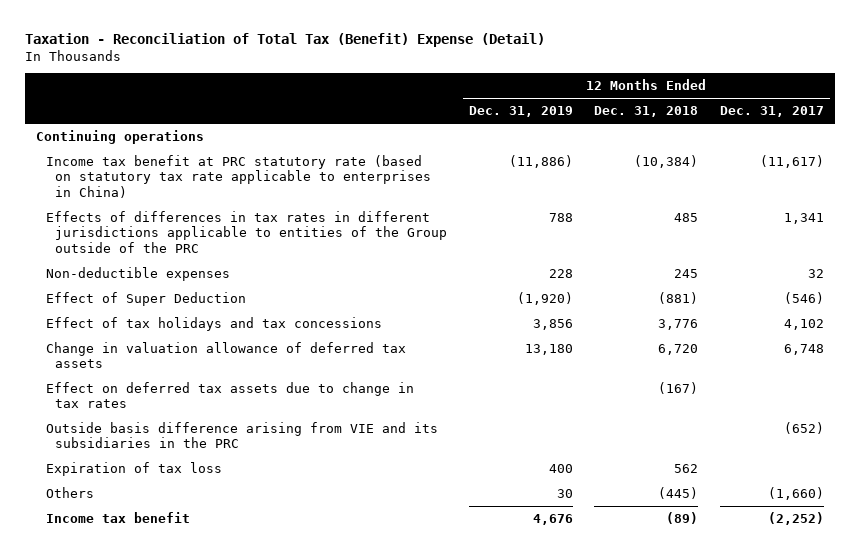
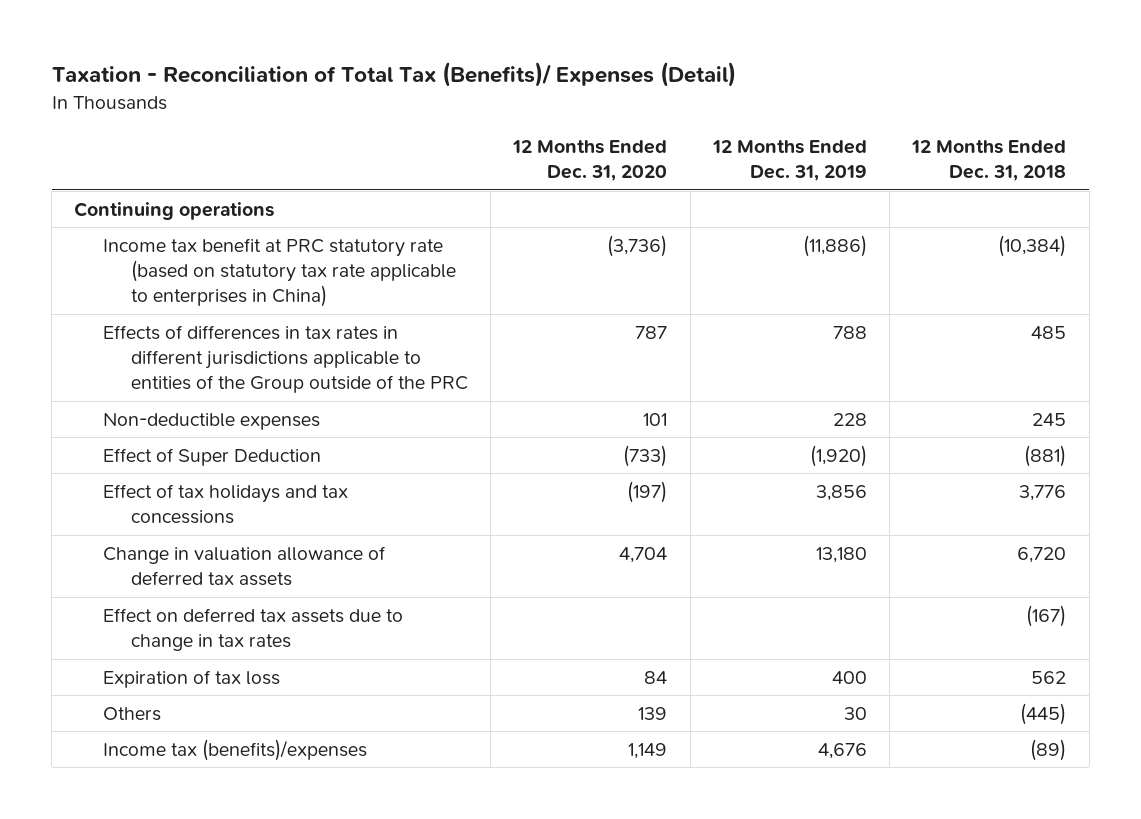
[25,33,546,48] Taxation - Reconciliation of Total Tax (Benefit) Expense (Detail) -> [51,62,736,88] Taxation - Reconciliation of Total Tax (Benefits)/ Expenses (Detail)
[720,106,825,118] Dec. 31, 2017 -> none
none -> [512,140,668,182] 12 Months Ended Dec. 31, 2020
[45,421,438,449] Outside basis difference arising from VIE and its subsidiaries in the PRC -> none
[45,511,190,523] Income tax benefit -> [102,738,367,761] Income tax (benefits)/expenses

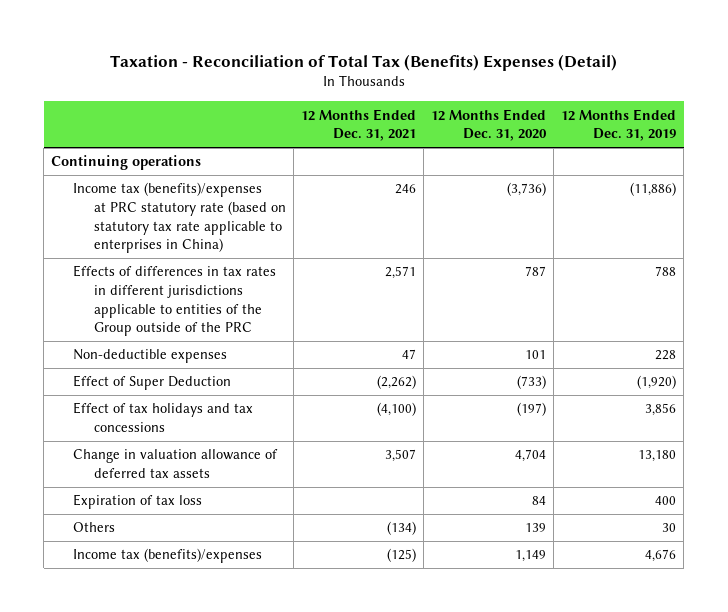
[51,62,736,88] Taxation - Reconciliation of Total Tax (Benefits)/ Expenses (Detail) -> [109,53,617,71] Taxation - Reconciliation of Total Tax (Benefits) Expenses (Detail)
[911,140,1067,182] 12 Months Ended Dec. 31, 2018 -> none
none -> [301,108,417,142] 12 Months Ended Dec. 31, 2021
[102,237,456,308] Income tax benefit at PRC statutory rate (based on statutory tax rate applicable to enterprises in China) -> [72,182,287,254] Income tax (benefits)/expenses at PRC statutory rate (based on statutory tax rate applicable to enterprises in China)
[102,607,403,651] Effect on deferred tax assets due to change in tax rates -> none

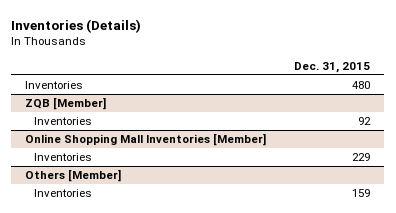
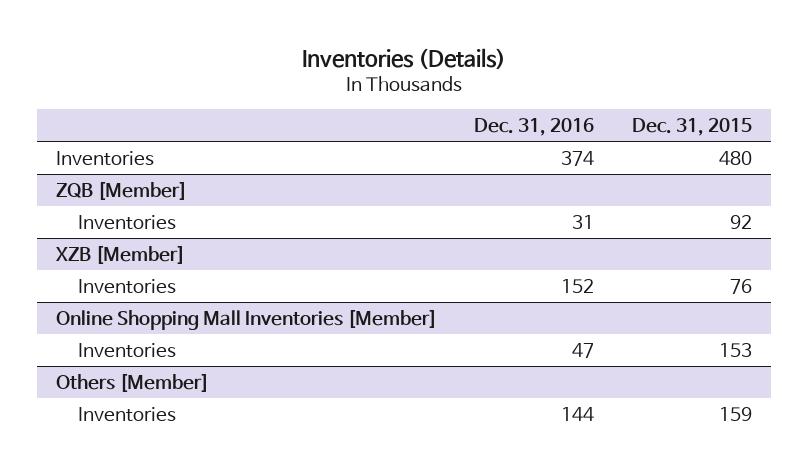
none -> [474,117,595,136] Dec. 31, 2016
none -> [54,244,185,264] XZB [Member]
none -> [77,278,176,294] Inventories
[352,152,371,161] 229 -> [719,342,753,357] 153

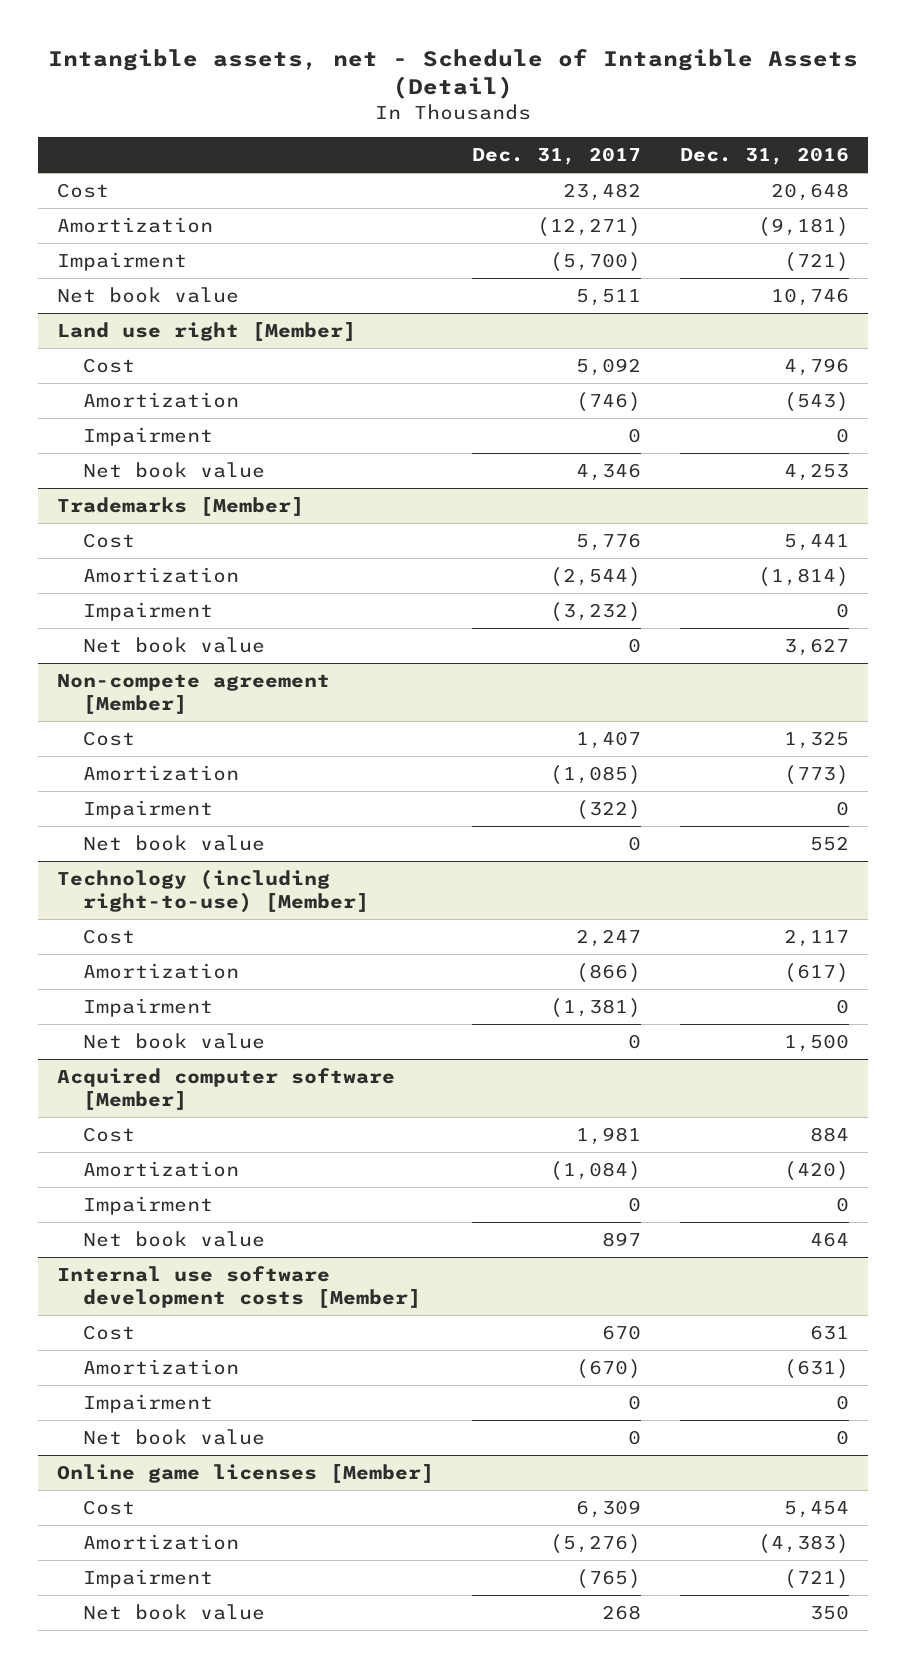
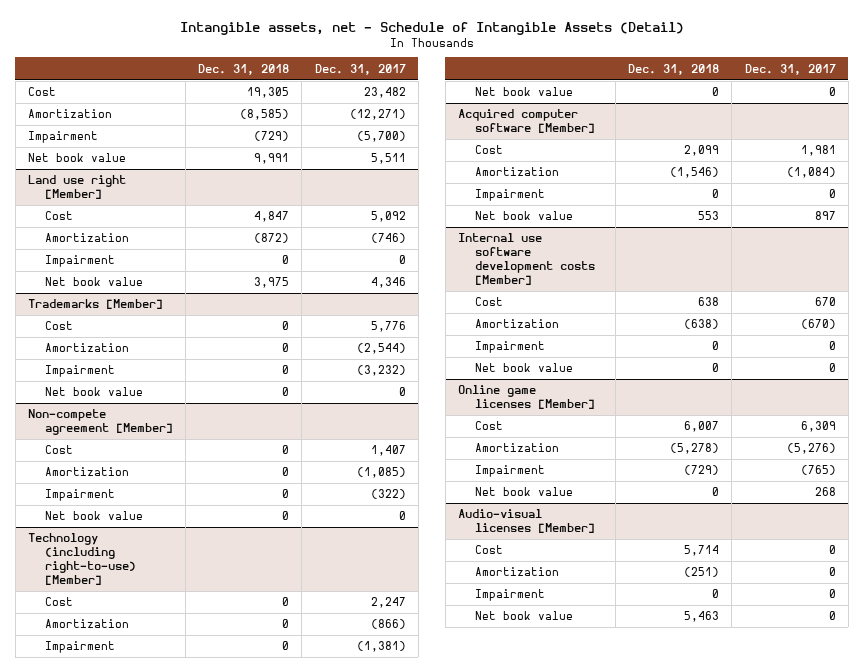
[679,147,849,166] Dec. 31, 2016 -> none
none -> [198,63,290,75] Dec. 31, 2018
none -> [458,509,595,534] Audio-visual licenses [Member]
none -> [474,545,503,555] Cost
none -> [474,567,559,577] Amortization
none -> [474,589,545,602] Impairment
none -> [474,611,573,621] Net book value

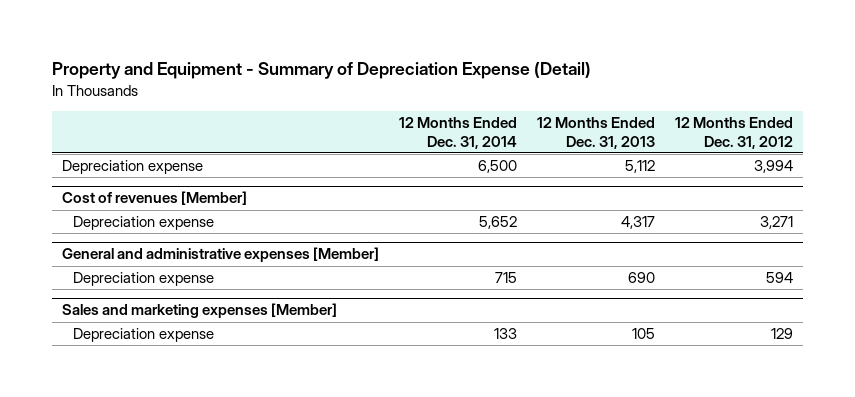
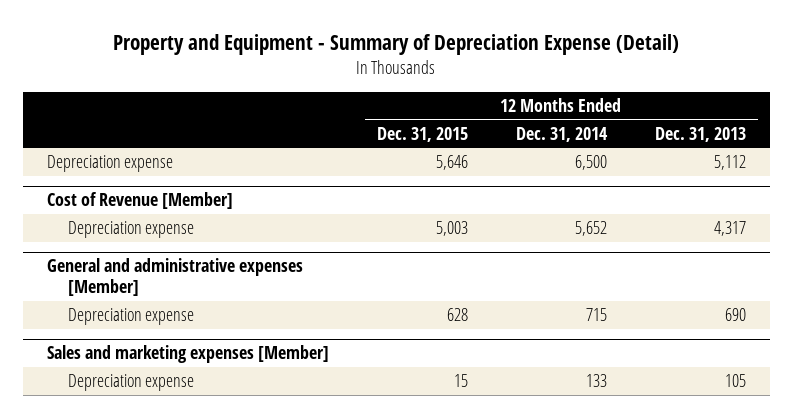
[674,117,793,149] 12 Months Ended Dec. 31, 2012 -> none
none -> [376,126,468,142] Dec. 31, 2015
[61,191,247,206] Cost of revenues [Member] -> [46,192,233,210] Cost of Revenue [Member]

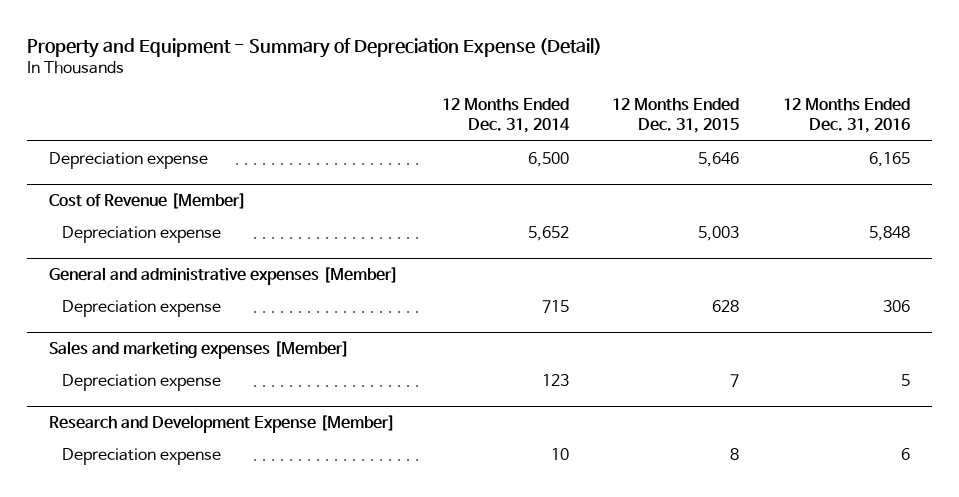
[654,126,746,142] Dec. 31, 2013 -> none
none -> [782,98,910,134] 12 Months Ended Dec. 31, 2016
[453,374,468,388] 15 -> [730,373,740,387] 7
[585,374,607,388] 133 -> [541,373,569,386] 123
none -> [49,414,396,433] Research and Development Expense [Member]
none -> [62,447,222,465] Depreciation expense

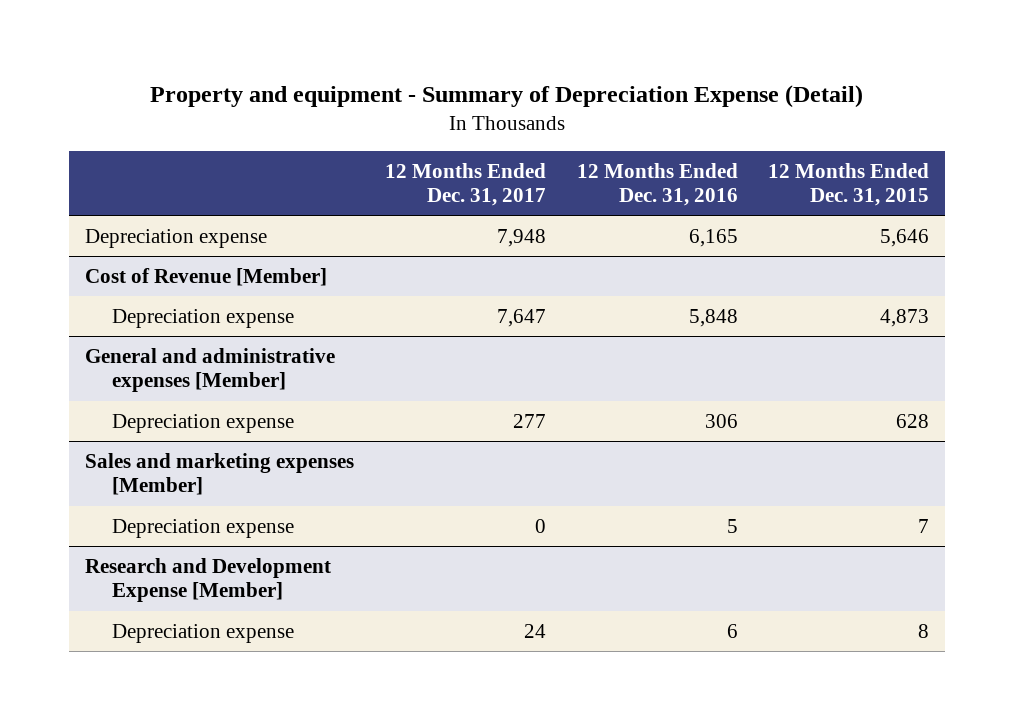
[27,37,603,58] Property and Equipment - Summary of Depreciation Expense (Detail) -> [150,84,864,108] Property and equipment - Summary of Depreciation Expense (Detail)
[441,98,570,134] 12 Months Ended Dec. 31, 2014 -> none
none -> [384,162,546,206] 12 Months Ended Dec. 31, 2017
[698,225,740,241] 5,003 -> [880,308,930,327] 4,873

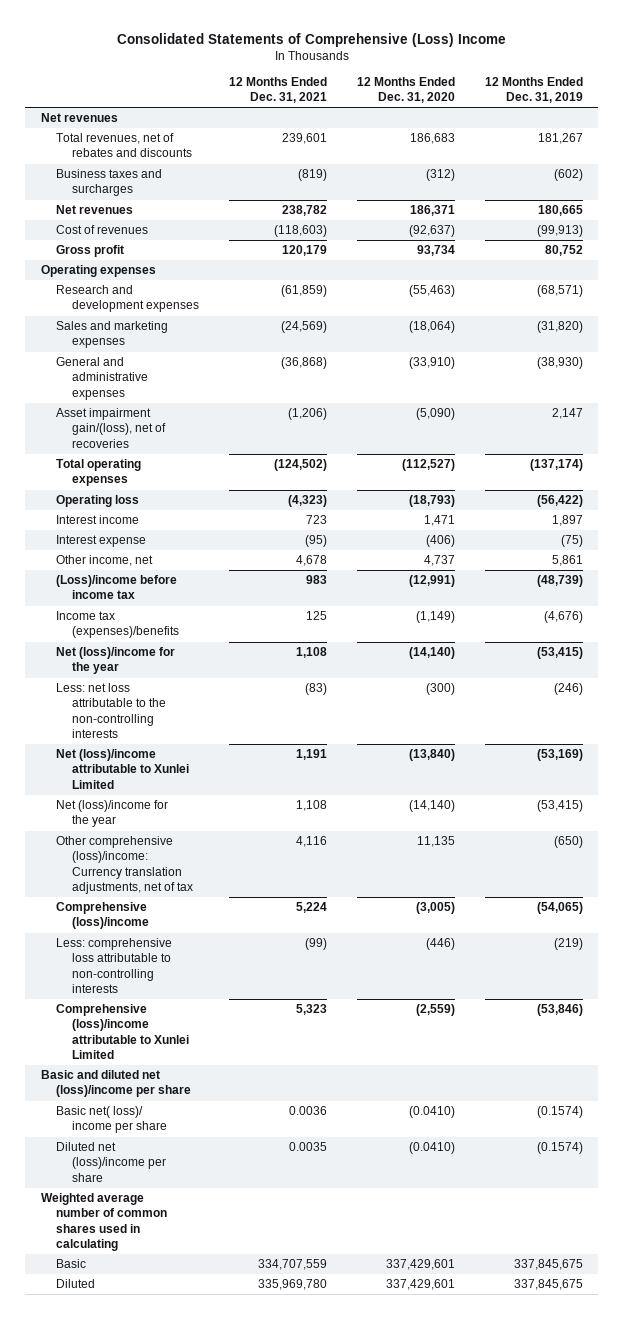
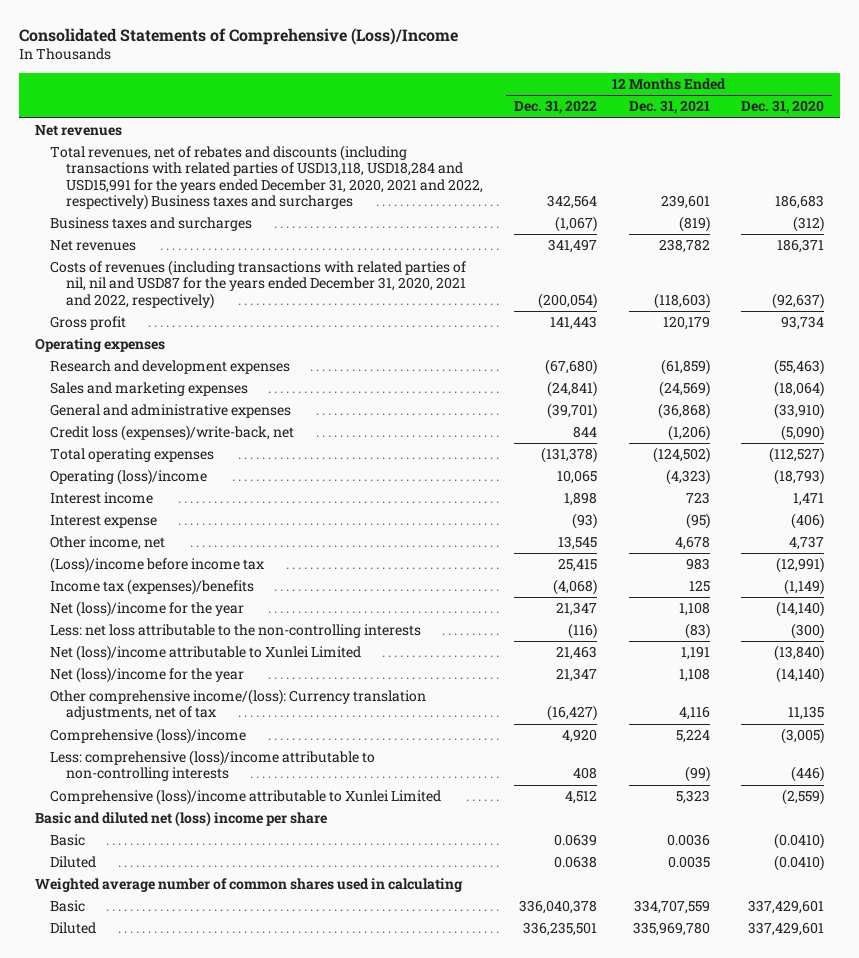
[116,32,506,47] Consolidated Statements of Comprehensive (Loss) Income -> [19,27,459,45] Consolidated Statements of Comprehensive (Loss)/Income
[485,77,584,104] 12 Months Ended Dec. 31, 2019 -> none
none -> [514,100,598,115] Dec. 31, 2022
[56,133,192,158] Total revenues, net of rebates and discounts -> [50,145,483,211] Total revenues, net of rebates and discounts (including transactions with related parties of USD13,118, USD18,284 and USD15,991 for the years ended December 31, 2020, 2021 and 2022, respectively) Business taxes and surcharges
[56,225,149,235] Cost of revenues -> [50,260,467,309] Costs of revenues (including transactions with related parties of nil, nil and USD87 for the years ended December 31, 2020, 2021 and 2022, respectively)
[56,408,166,448] Asset impairment gain/(loss), net of recoveries -> [50,425,295,442] Credit loss (expenses)/write-back, net
[56,495,140,508] Operating loss -> [50,469,208,486] Operating (loss)/income
[56,836,193,894] Other comprehensive (loss)/income: Currency translation adjustments, net of tax -> [50,689,427,721] Other comprehensive income/(loss): Currency translation adjustments, net of tax
[56,938,173,993] Less: comprehensive loss attributable to non-controlling interests -> [50,750,376,782] Less: comprehensive (loss)/income attributable to non-controlling interests
[40,1070,192,1098] Basic and diluted net (loss)/income per share -> [34,811,327,828] Basic and diluted net (loss) income per share
[56,1106,167,1134] Basic net( loss)/ income per share -> [50,834,86,847] Basic
[56,1142,166,1182] Diluted net (loss)/income per share -> [50,856,97,869] Diluted

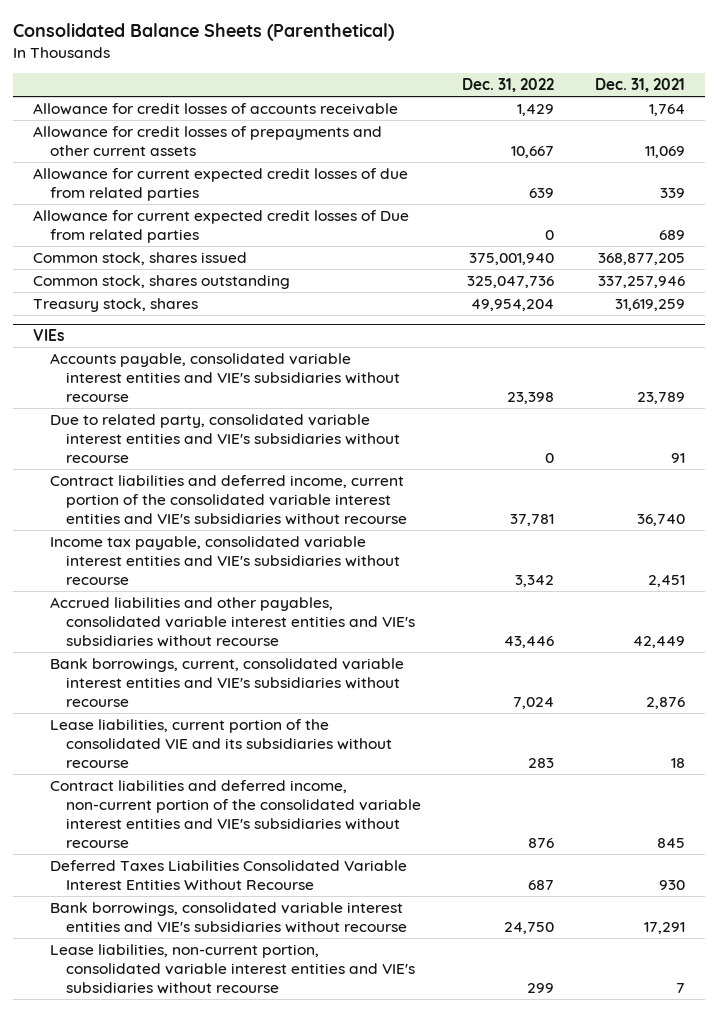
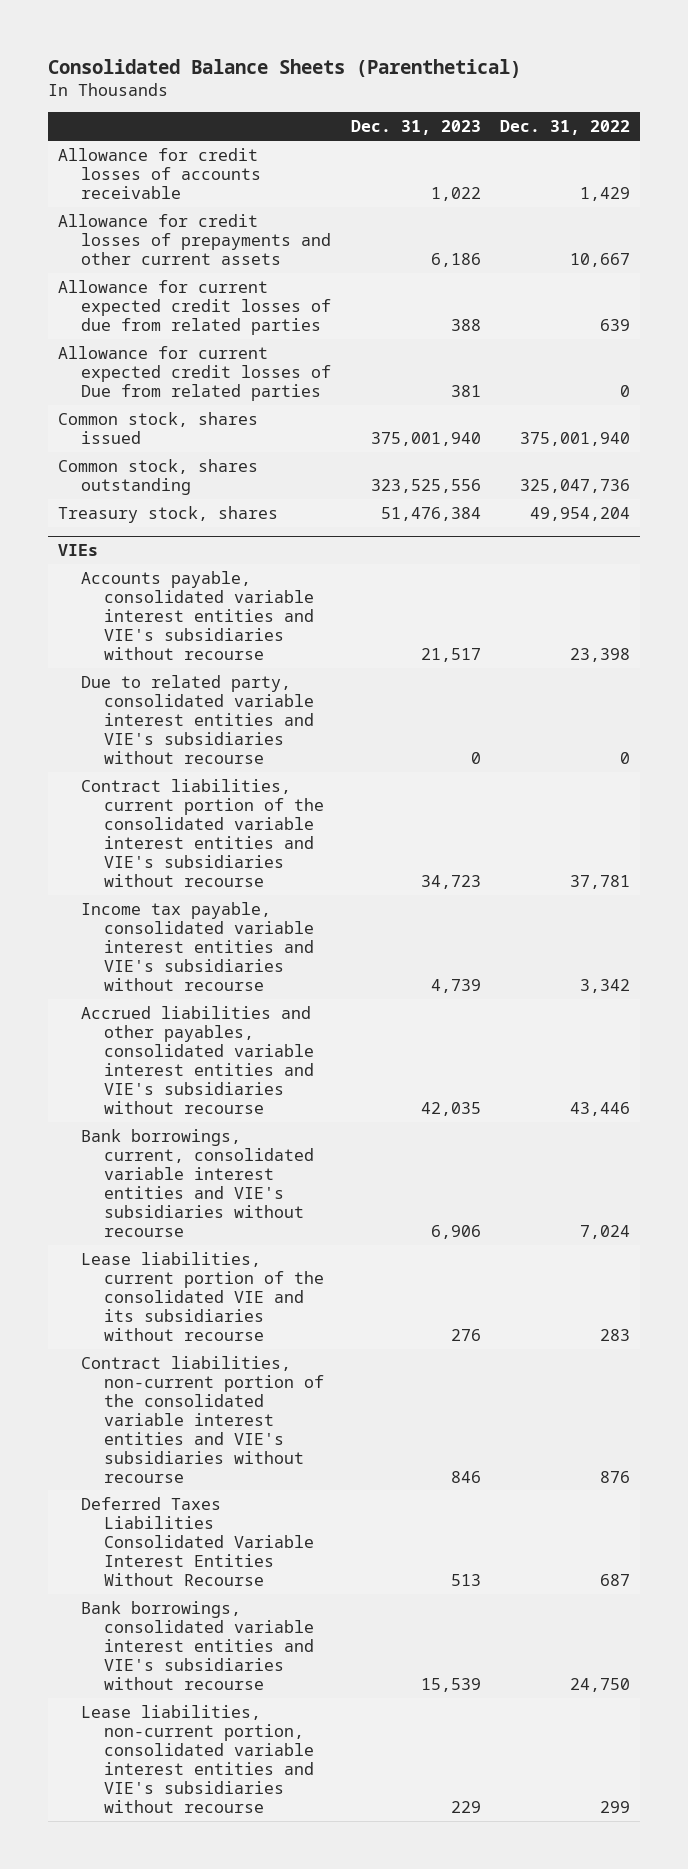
[594,78,685,93] Dec. 31, 2021 -> none
none -> [350,120,481,136] Dec. 31, 2023
[49,474,408,525] Contract liabilities and deferred income, current portion of the consolidated variable interest entities and VIE's subsidiaries without recourse -> [80,778,324,887] Contract liabilities, current portion of the consolidated variable interest entities and VIE's subsidiaries without recourse
[49,779,422,848] Contract liabilities and deferred income, non-current portion of the consolidated variable interest entities and VIE's subsidiaries without recourse -> [80,1355,324,1483] Contract liabilities, non-current portion of the consolidated variable interest entities and VIE's subsidiaries without recourse

